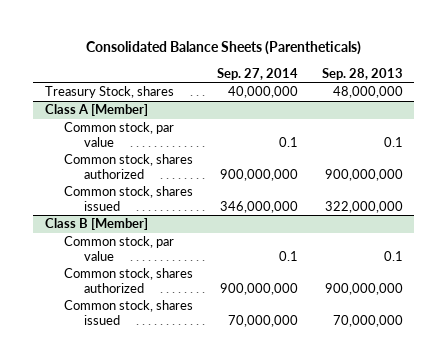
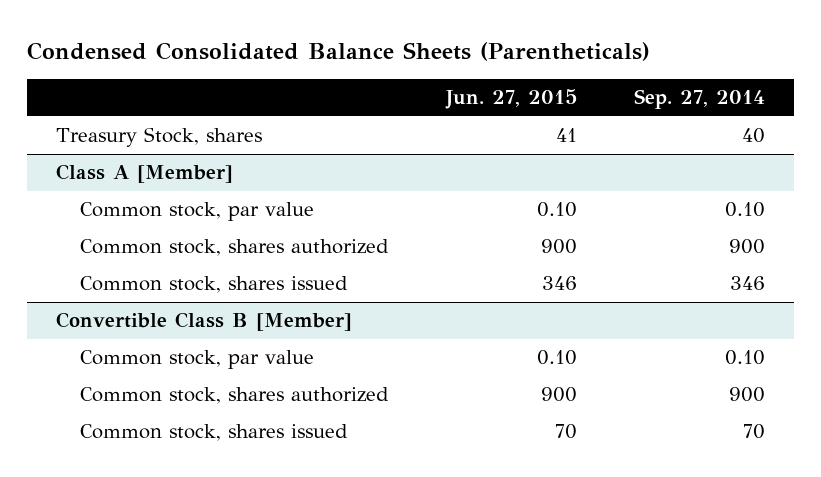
[85,41,361,56] Consolidated Balance Sheets (Parentheticals) -> [27,41,651,61] Condensed Consolidated Balance Sheets (Parentheticals)
[321,67,403,80] Sep. 28, 2013 -> none
none -> [444,89,577,110] Jun. 27, 2015
[227,86,298,99] 40,000,000 -> [741,128,765,144] 40
[278,136,298,147] 0.1 -> [724,202,765,218] 0.10
[219,168,298,181] 900,000,000 -> [728,239,765,255] 900
[219,200,298,213] 346,000,000 -> [729,276,765,291] 346
[44,218,148,231] Class B [Member] -> [55,312,352,332] Convertible Class B [Member]
[278,250,298,261] 0.1 -> [724,350,765,366] 0.10
[219,282,298,295] 900,000,000 -> [728,387,765,403] 900
[227,314,298,327] 70,000,000 -> [742,424,765,440] 70

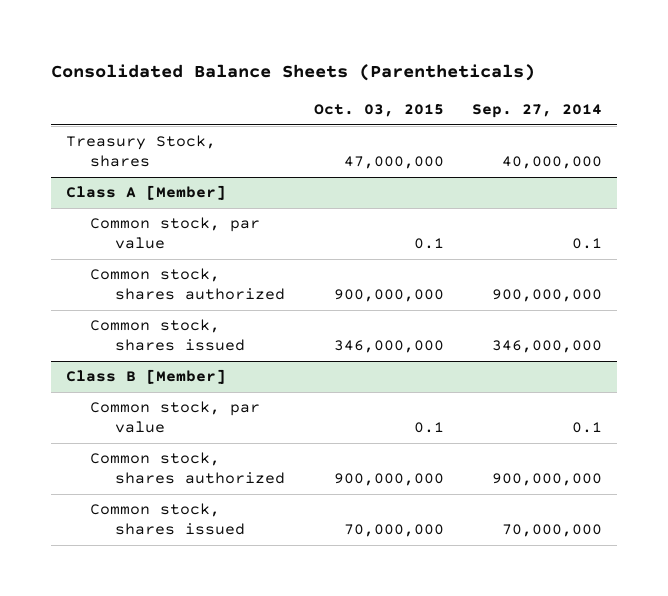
[27,41,651,61] Condensed Consolidated Balance Sheets (Parentheticals) -> [51,64,536,82] Consolidated Balance Sheets (Parentheticals)
[444,89,577,110] Jun. 27, 2015 -> none
none -> [313,104,444,118] Oct. 03, 2015
[741,128,765,144] 40 -> [502,155,603,169] 40,000,000
[724,202,765,218] 0.10 -> [572,237,603,249] 0.1
[728,239,765,255] 900 -> [492,288,603,302] 900,000,000
[729,276,765,291] 346 -> [492,339,603,353] 346,000,000
[55,312,352,332] Convertible Class B [Member] -> [65,369,226,385] Class B [Member]
[724,350,765,366] 0.10 -> [572,421,603,433] 0.1
[728,387,765,403] 900 -> [492,472,603,486] 900,000,000
[742,424,765,440] 70 -> [502,523,603,537] 70,000,000

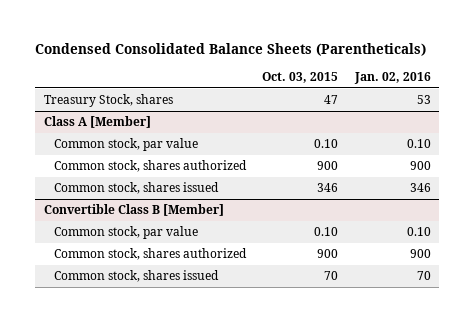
[51,64,536,82] Consolidated Balance Sheets (Parentheticals) -> [35,43,427,57] Condensed Consolidated Balance Sheets (Parentheticals)
[472,104,603,119] Sep. 27, 2014 -> none
none -> [353,72,431,85] Jan. 02, 2016
[343,155,444,169] 47,000,000 -> [324,95,339,105] 47
[413,237,444,249] 0.1 -> [314,139,339,149] 0.10
[333,288,444,302] 900,000,000 -> [317,161,339,171] 900
[333,339,444,353] 346,000,000 -> [317,183,339,193] 346
[65,369,226,385] Class B [Member] -> [43,204,224,217] Convertible Class B [Member]
[413,421,444,433] 0.1 -> [314,227,339,237] 0.10
[333,472,444,486] 900,000,000 -> [317,249,339,259] 900
[343,523,444,537] 70,000,000 -> [324,271,339,281] 70

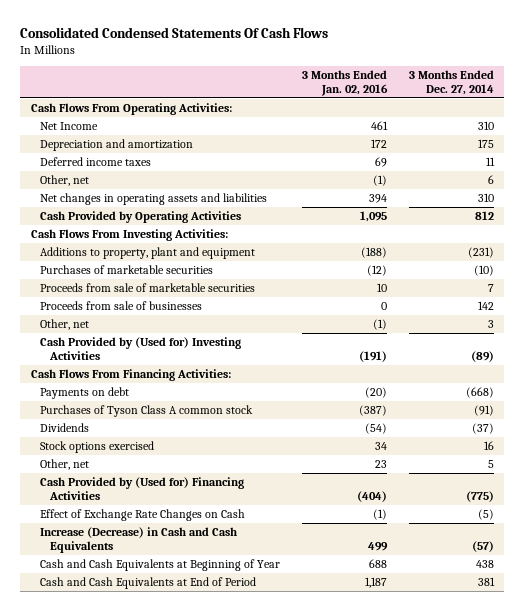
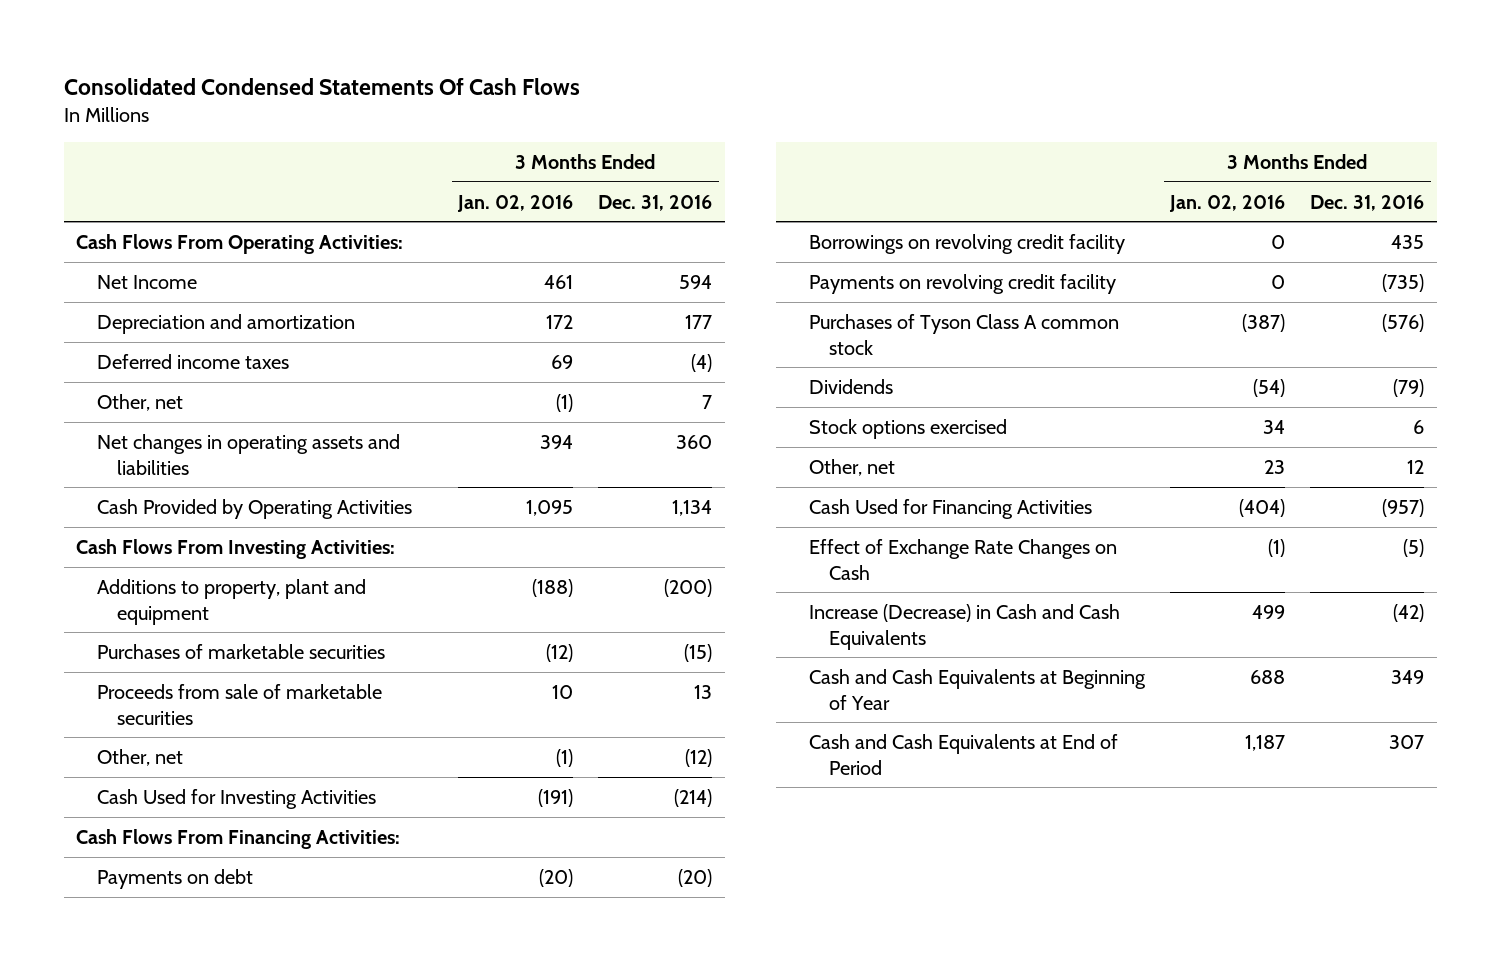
[408,70,494,95] 3 Months Ended Dec. 27, 2014 -> none
none -> [598,194,713,211] Dec. 31, 2016
[40,300,203,310] Proceeds from sale of businesses -> none
[40,336,242,360] Cash Provided by (Used for) Investing Activities -> [96,788,376,809] Cash Used for Investing Activities
none -> [808,233,1125,254] Borrowings on revolving credit facility
none -> [808,273,1116,294] Payments on revolving credit facility
[40,476,245,500] Cash Provided by (Used for) Financing Activities -> [808,498,1092,519] Cash Used for Financing Activities

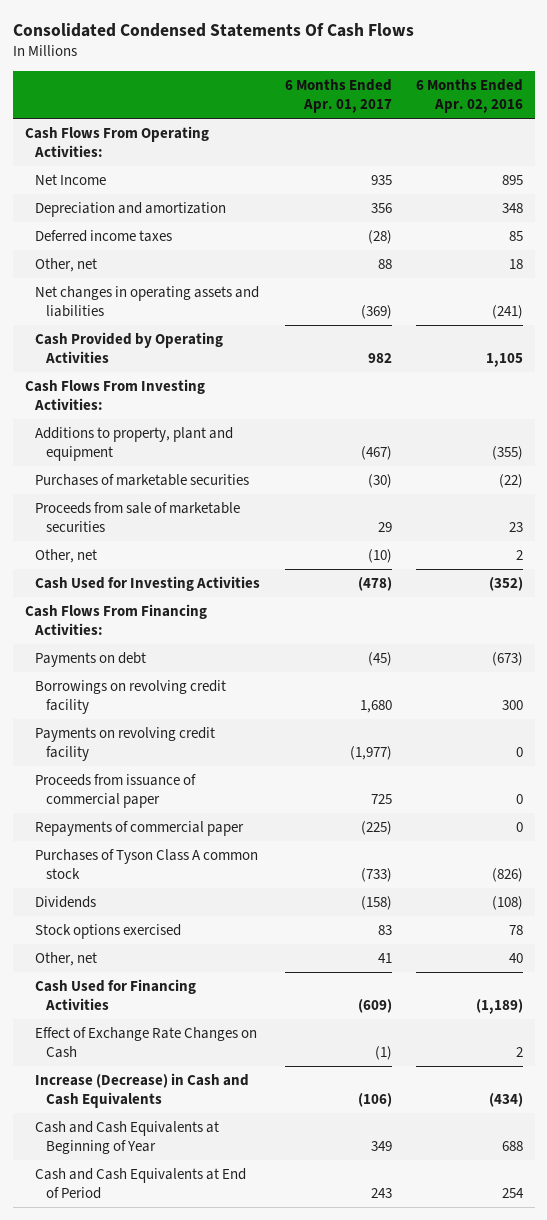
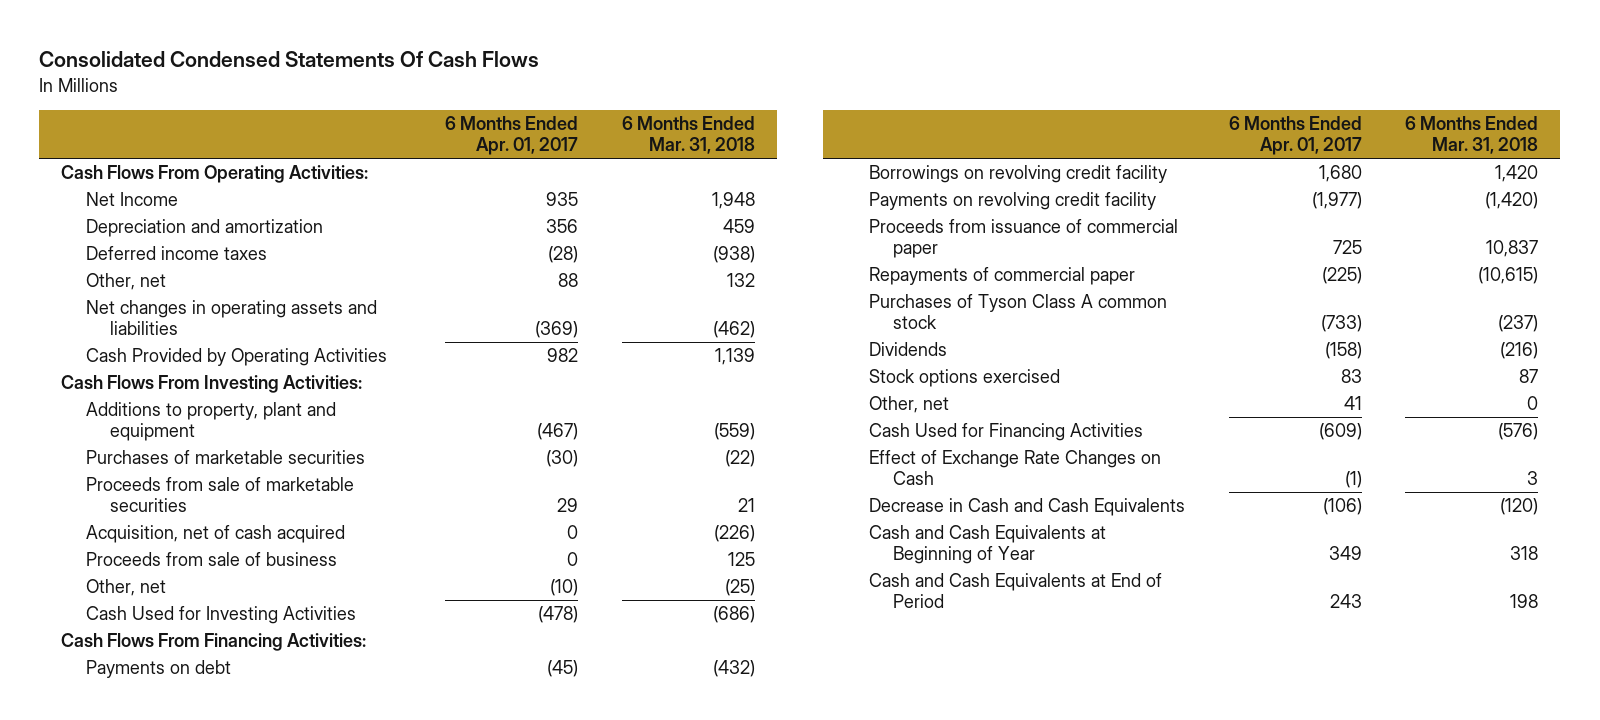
[415,79,523,113] 6 Months Ended Apr. 02, 2016 -> none
none -> [622,116,756,155] 6 Months Ended Mar. 31, 2018
none -> [85,524,345,543] Acquisition, net of cash acquired
none -> [85,551,337,566] Proceeds from sale of business
[35,1073,250,1108] Increase (Decrease) in Cash and Cash Equivalents -> [868,497,1185,516] Decrease in Cash and Cash Equivalents

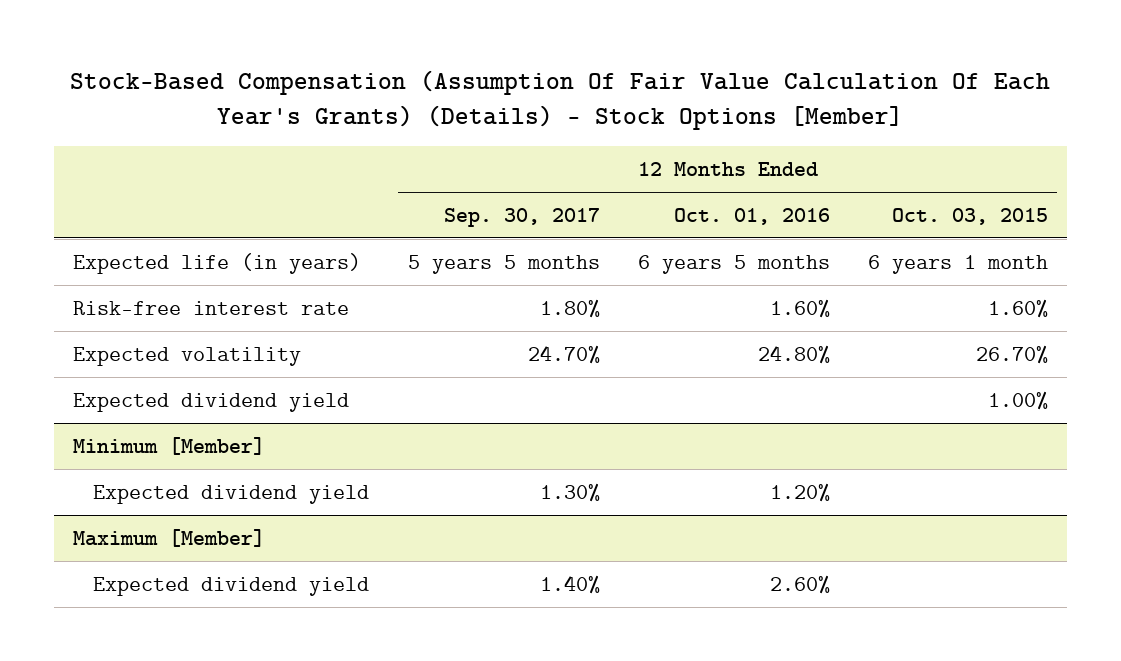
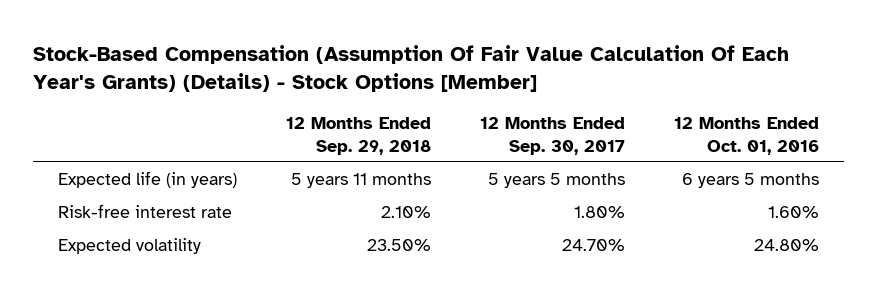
[891,207,1048,225] Oct. 03, 2015 -> none
none -> [285,116,431,155] 12 Months Ended Sep. 29, 2018
[73,392,350,412] Expected dividend yield -> none
[73,436,266,455] Minimum [Member] -> none
[93,484,370,504] Expected dividend yield -> none
[73,528,266,547] Maximum [Member] -> none
[93,576,370,596] Expected dividend yield -> none

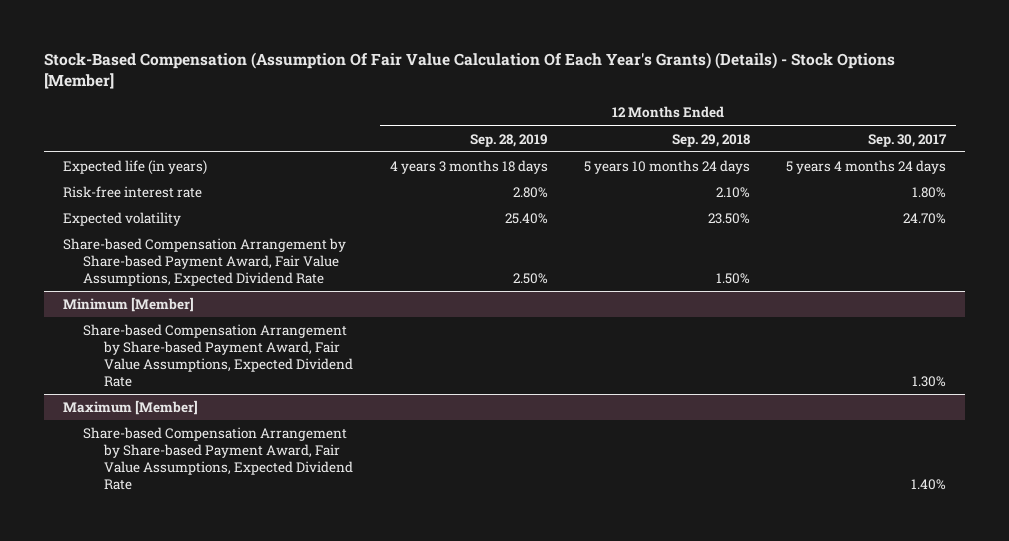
[674,116,820,155] 12 Months Ended Oct. 01, 2016 -> none
none -> [469,133,548,147] Sep. 28, 2019
[290,173,431,189] 5 years 11 months -> [584,159,751,174] 5 years 10 months 24 days
[488,173,626,189] 5 years 5 months -> [786,159,947,174] 5 years 4 months 24 days
none -> [62,237,346,286] Share-based Compensation Arrangement by Share-based Payment Award, Fair Value Assumptions, Expected Dividend Rate
none -> [62,296,194,312] Minimum [Member]
none -> [83,323,354,387] Share-based Compensation Arrangement by Share-based Payment Award, Fair Value Assumptions, Expected Dividend Rate
none -> [62,399,198,415] Maximum [Member]
none -> [83,426,354,490] Share-based Compensation Arrangement by Share-based Payment Award, Fair Value Assumptions, Expected Dividend Rate

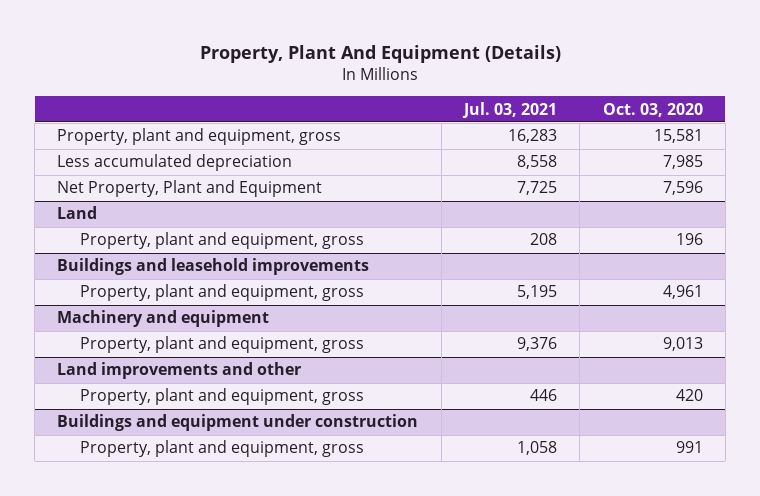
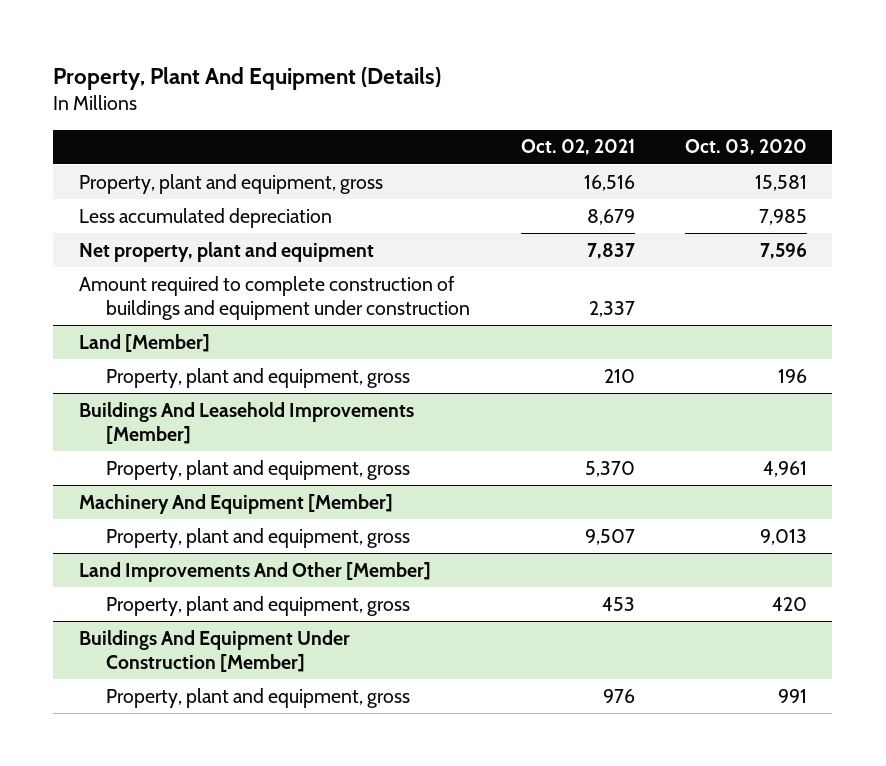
[462,101,558,118] Jul. 03, 2021 -> none
none -> [520,139,635,156] Oct. 02, 2021
[57,180,323,198] Net Property, Plant and Equipment -> [78,241,374,262] Net property, plant and equipment
none -> [78,275,471,321] Amount required to complete construction of buildings and equipment under construction
[57,206,98,220] Land -> [78,333,210,352] Land [Member]
[57,258,370,276] Buildings and leasehold improvements -> [78,401,414,445] Buildings And Leasehold Improvements [Member]
[57,310,270,328] Machinery and equipment -> [78,493,393,514] Machinery And Equipment [Member]
[57,362,302,380] Land improvements and other -> [78,561,431,582] Land Improvements And Other [Member]
[57,414,419,432] Buildings and equipment under construction -> [78,629,350,673] Buildings And Equipment Under Construction [Member]

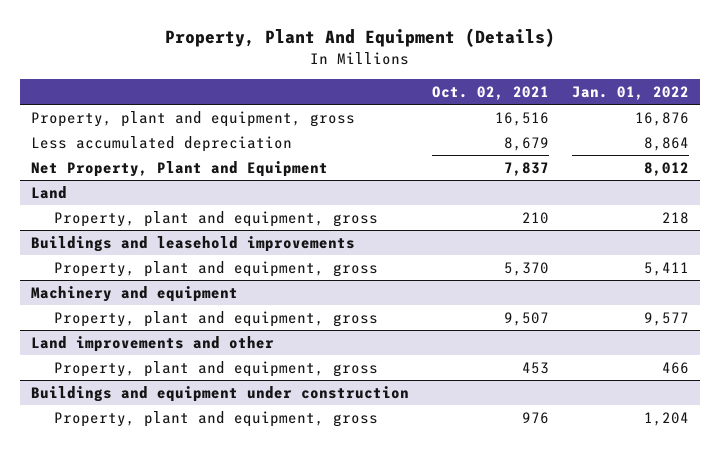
[684,139,807,156] Oct. 03, 2020 -> none
none -> [571,86,689,101] Jan. 01, 2022
[78,275,471,321] Amount required to complete construction of buildings and equipment under construction -> none
[78,241,374,262] Net property, plant and equipment -> [31,161,329,178] Net Property, Plant and Equipment
[78,333,210,352] Land [Member] -> [31,186,68,200] Land
[78,401,414,445] Buildings And Leasehold Improvements [Member] -> [31,236,356,253] Buildings and leasehold improvements
[78,493,393,514] Machinery And Equipment [Member] -> [31,286,239,303] Machinery and equipment
[78,561,431,582] Land Improvements And Other [Member] -> [31,336,275,353] Land improvements and other
[78,629,350,673] Buildings And Equipment Under Construction [Member] -> [31,386,410,403] Buildings and equipment under construction

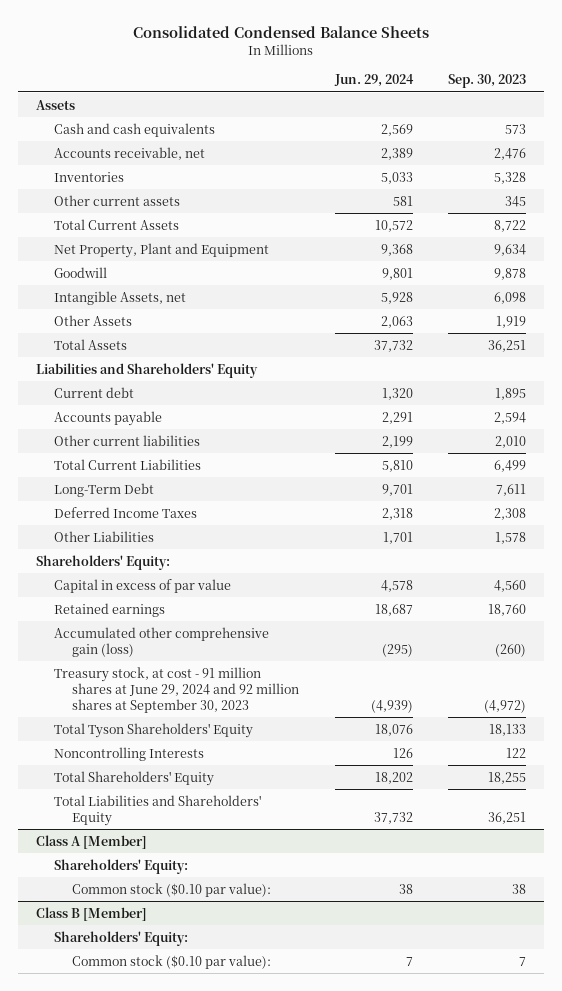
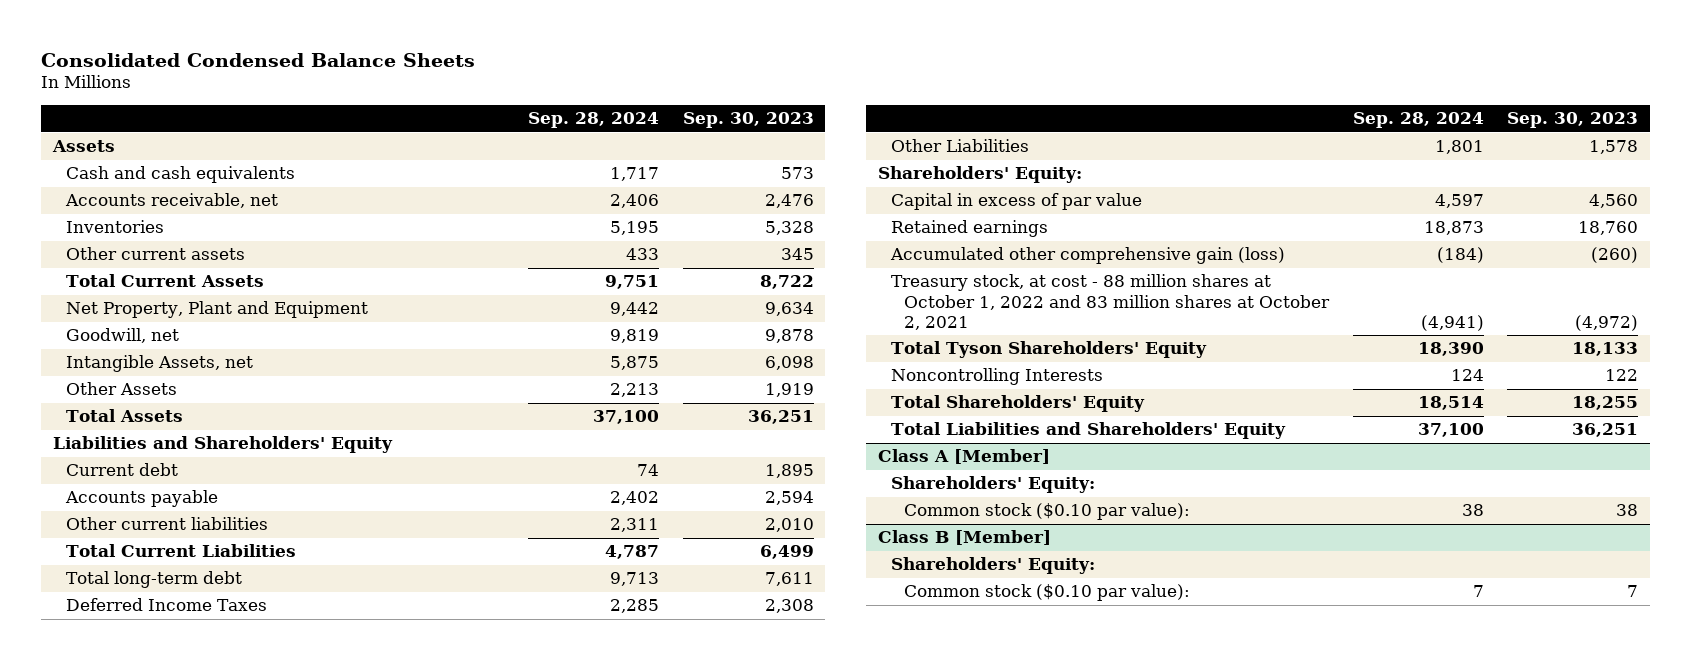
[333,74,414,88] Jun. 29, 2024 -> none
none -> [527,112,659,129] Sep. 28, 2024
[54,266,108,278] Goodwill -> [66,328,180,344] Goodwill, net
[54,482,155,497] Long-Term Debt -> [66,571,243,589] Total long-term debt
[54,666,300,713] Treasury stock, at cost - 91 million shares at June 29, 2024 and 92 million shares at September 30, 2023 -> [890,274,1330,330] Treasury stock, at cost - 88 million shares at October 1, 2022 and 83 million shares at October 2, 2021

